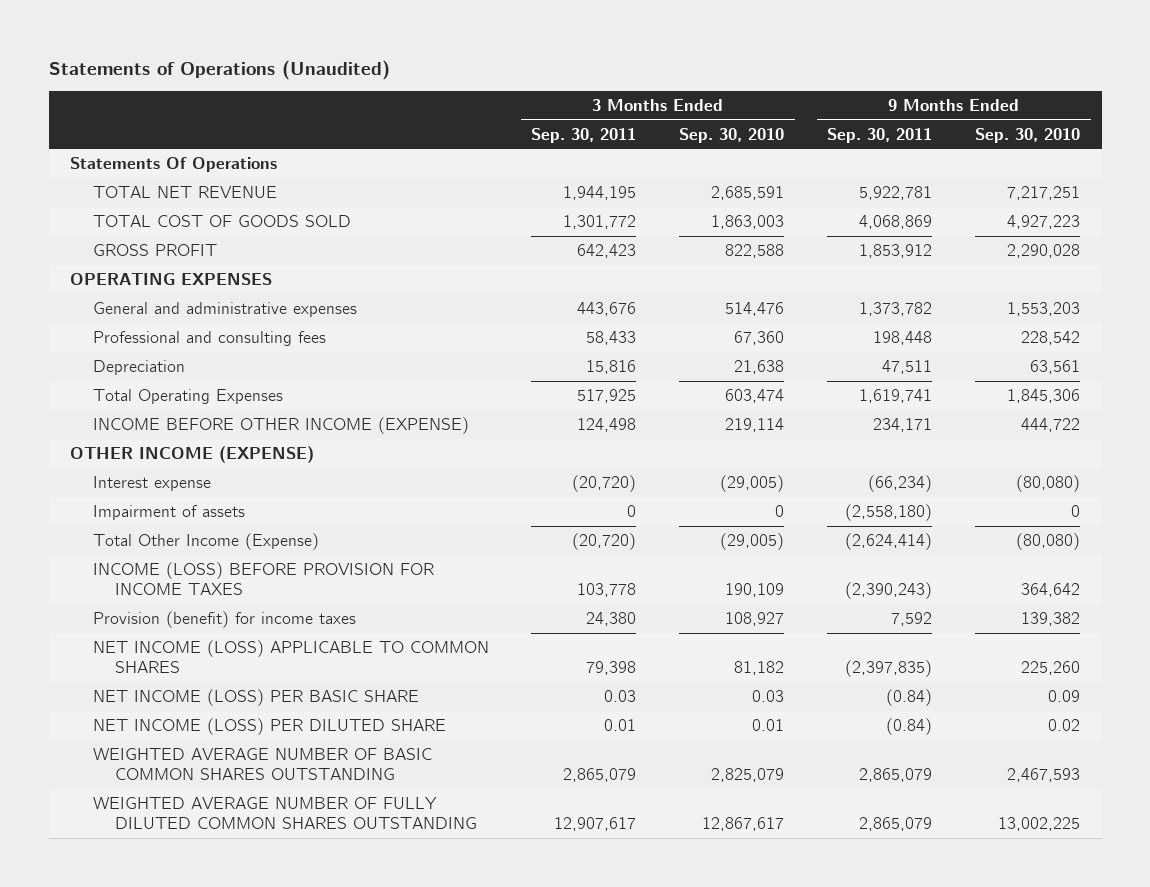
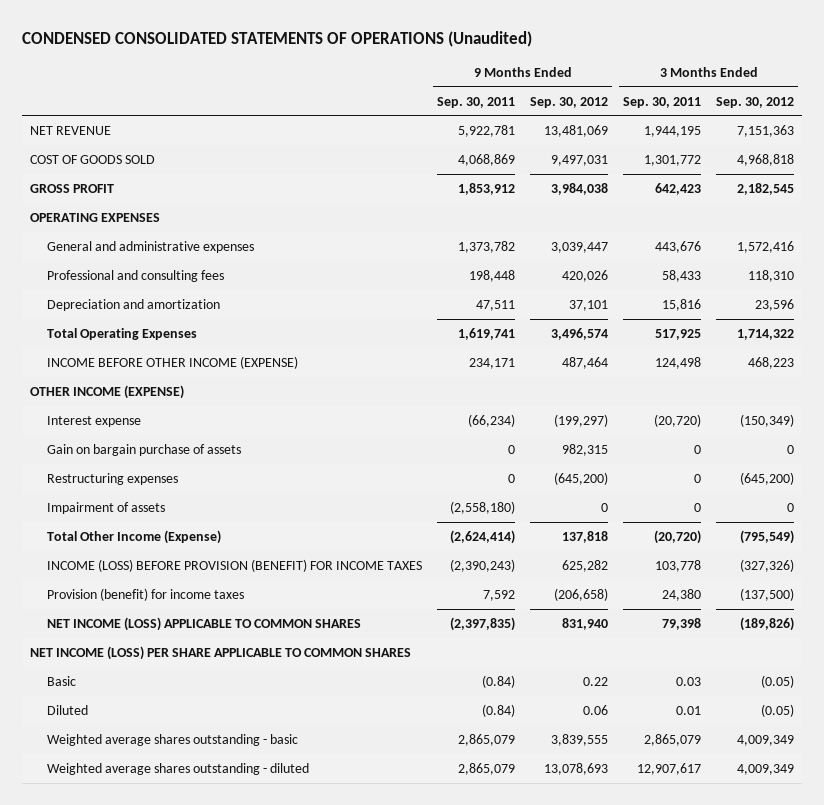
[48,59,390,80] Statements of Operations (Unaudited) -> [22,31,533,48] CONDENSED CONSOLIDATED STATEMENTS OF OPERATIONS (Unaudited)
[679,128,785,144] Sep. 30, 2010 -> none
[975,128,1081,144] Sep. 30, 2010 -> none
none -> [530,96,609,108] Sep. 30, 2012
none -> [716,96,795,108] Sep. 30, 2012
[70,157,278,173] Statements Of Operations -> none
[92,186,277,199] TOTAL NET REVENUE -> [29,125,111,135] NET REVENUE
[92,215,351,228] TOTAL COST OF GOODS SOLD -> [29,154,155,164] COST OF GOODS SOLD
[92,360,185,376] Depreciation -> [47,298,221,311] Depreciation and amortization
none -> [47,443,242,456] Gain on bargain purchase of assets
none -> [47,472,179,485] Restructuring expenses
[92,562,434,596] INCOME (LOSS) BEFORE PROVISION FOR INCOME TAXES -> [47,558,423,572] INCOME (LOSS) BEFORE PROVISION (BENEFIT) FOR INCOME TAXES
none -> [29,645,411,660] NET INCOME (LOSS) PER SHARE APPLICABLE TO COMMON SHARES
[92,689,419,707] NET INCOME (LOSS) PER BASIC SHARE -> [47,675,77,686] Basic
[92,718,446,736] NET INCOME (LOSS) PER DILUTED SHARE -> [47,704,89,715] Diluted
[92,748,432,781] WEIGHTED AVERAGE NUMBER OF BASIC COMMON SHARES OUTSTANDING -> [47,733,299,746] Weighted average shares outstanding - basic
[92,797,478,830] WEIGHTED AVERAGE NUMBER OF FULLY DILUTED COMMON SHARES OUTSTANDING -> [47,762,310,775] Weighted average shares outstanding - diluted

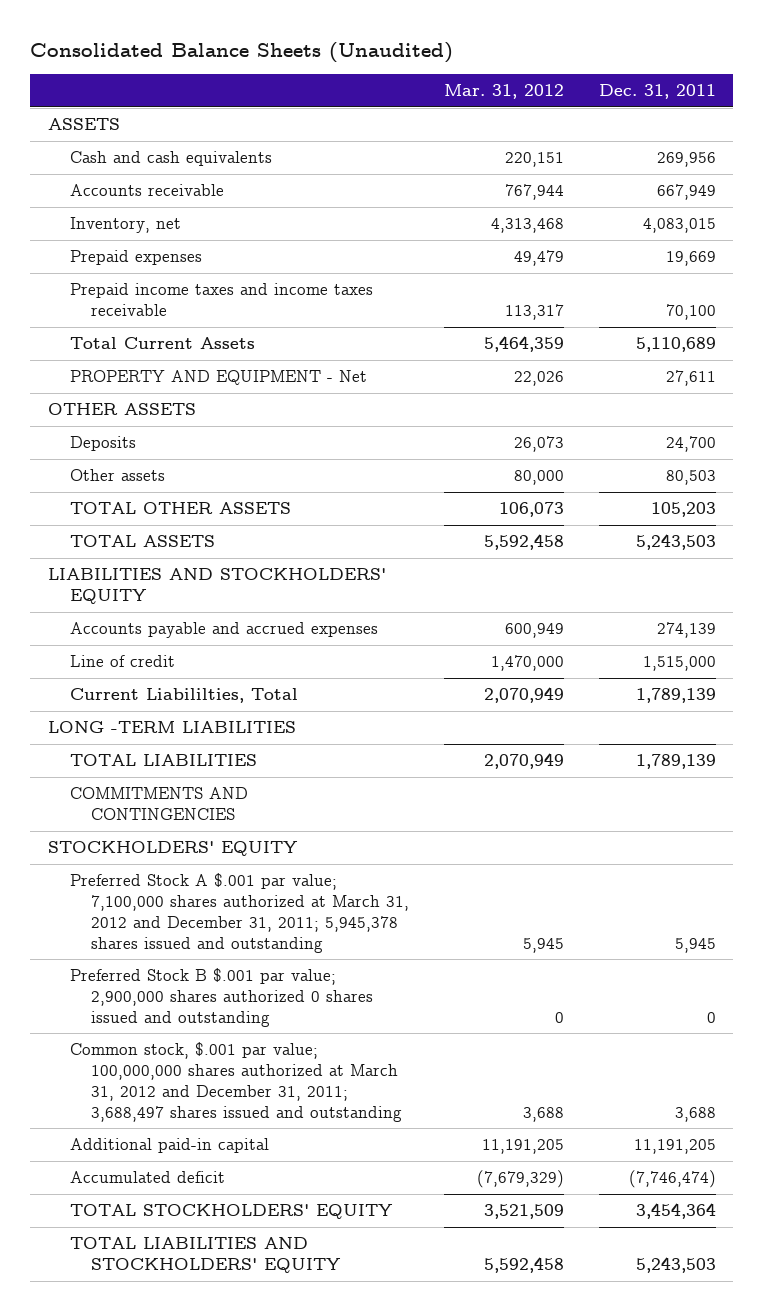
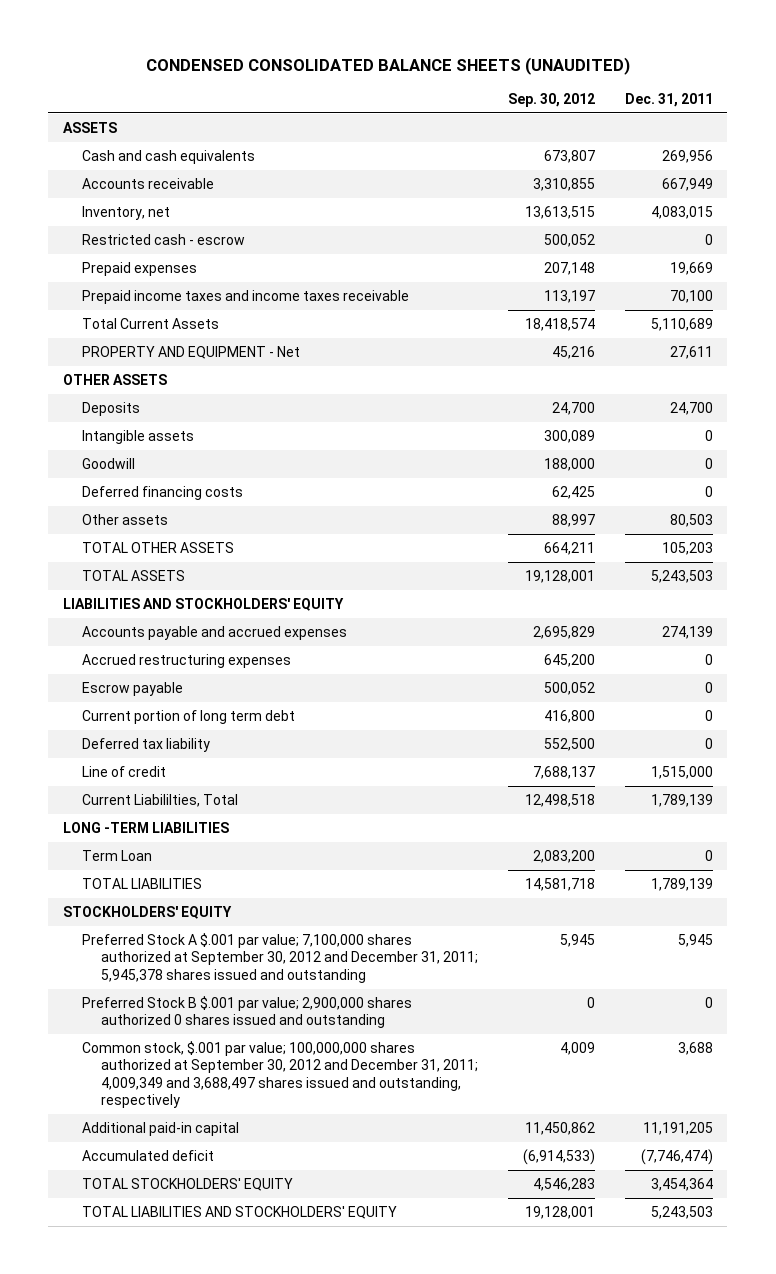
[30,41,454,63] Consolidated Balance Sheets (Unaudited) -> [145,56,630,75] CONDENSED CONSOLIDATED BALANCE SHEETS (UNAUDITED)
[444,84,565,100] Mar. 31, 2012 -> none
none -> [508,92,596,107] Sep. 30, 2012
none -> [82,233,246,245] Restricted cash - escrow
none -> [82,429,195,444] Intangible assets
none -> [82,457,136,469] Goodwill
none -> [82,485,244,500] Deferred financing costs
none -> [82,653,292,668] Accrued restructuring expenses
none -> [82,681,184,696] Escrow payable
none -> [82,709,296,724] Current portion of long term debt
none -> [82,737,211,752] Deferred tax liability
none -> [82,849,153,861] Term Loan
[69,787,248,821] COMMITMENTS AND CONTINGENCIES -> none
[69,873,410,953] Preferred Stock A $.001 par value; 7,100,000 shares authorized at March 31, 2012 and December 31, 2011; 5,945,378 shares issued and outstanding -> [82,932,479,983] Preferred Stock A $.001 par value; 7,100,000 shares authorized at September 30, 2012 and December 31, 2011; 5,945,378 shares issued and outstanding
[69,1042,403,1122] Common stock, $.001 par value; 100,000,000 shares authorized at March 31, 2012 and December 31, 2011; 3,688,497 shares issued and outstanding -> [82,1040,479,1109] Common stock, $.001 par value; 100,000,000 shares authorized at September 30, 2012 and December 31, 2011; 4,009,349 and 3,688,497 shares issued and outstanding, respectively

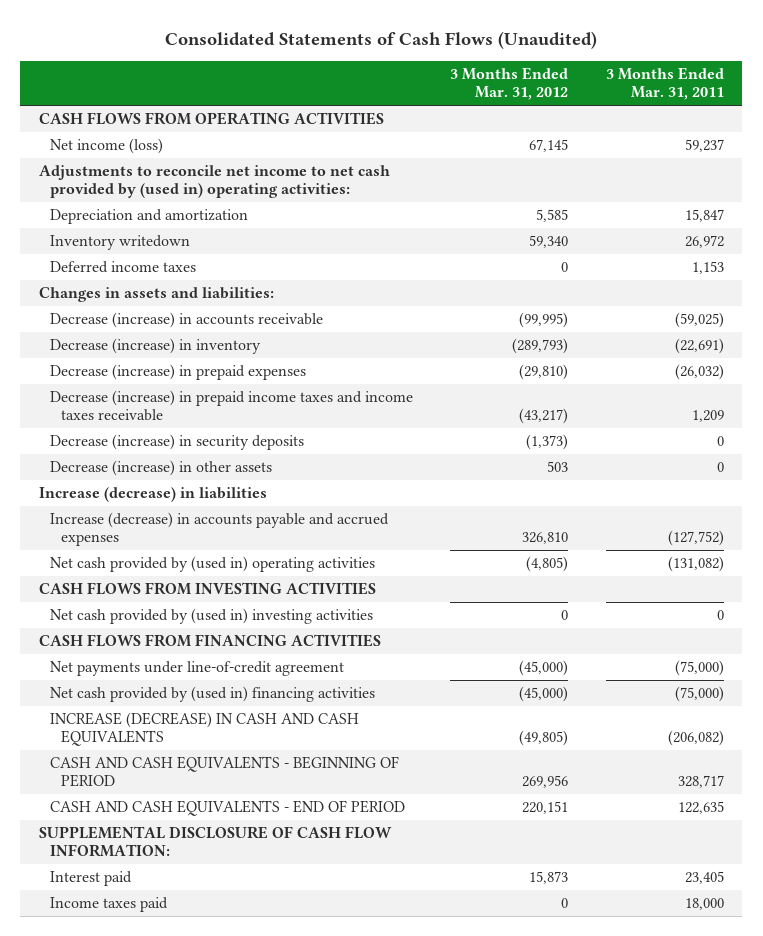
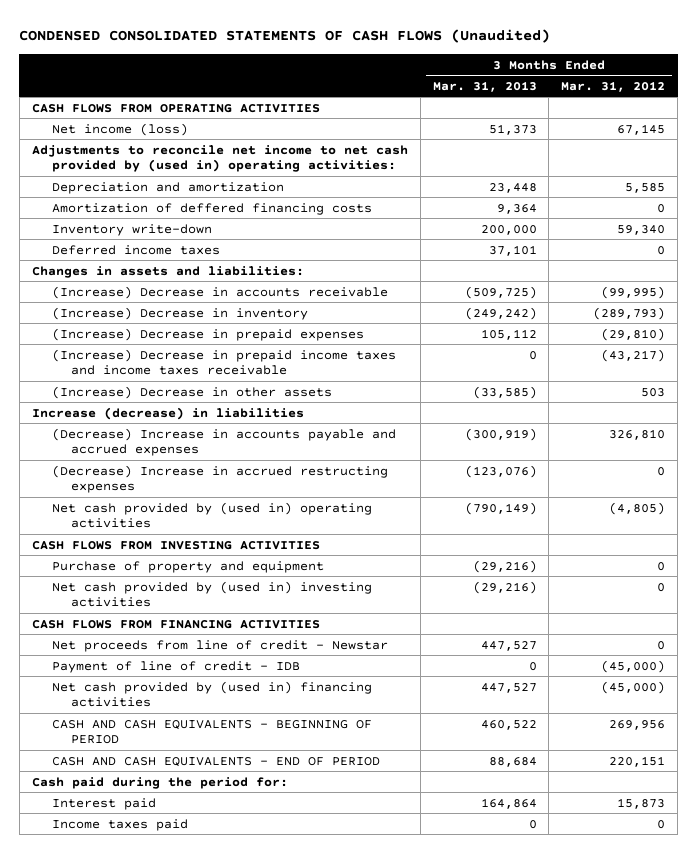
[165,30,598,49] Consolidated Statements of Cash Flows (Unaudited) -> [19,29,551,44] CONDENSED CONSOLIDATED STATEMENTS OF CASH FLOWS (Unaudited)
[605,66,724,101] 3 Months Ended Mar. 31, 2011 -> none
none -> [432,80,537,92] Mar. 31, 2013
none -> [51,202,372,215] Amortization of deffered financing costs
[50,235,191,251] Inventory writedown -> [51,223,212,236] Inventory write-down
[50,434,305,451] Decrease (increase) in security deposits -> none
[50,312,324,329] Decrease (increase) in accounts receivable -> [51,285,388,299] (Increase) Decrease in accounts receivable
[50,338,262,355] Decrease (increase) in inventory -> [51,306,308,320] (Increase) Decrease in inventory
[50,364,307,381] Decrease (increase) in prepaid expenses -> [51,327,364,341] (Increase) Decrease in prepaid expenses
[50,390,414,422] Decrease (increase) in prepaid income taxes and income taxes receivable -> [51,348,396,376] (Increase) Decrease in prepaid income taxes and income taxes receivable
[50,460,273,477] Decrease (increase) in other assets -> [51,385,332,399] (Increase) Decrease in other assets
[50,512,390,547] Increase (decrease) in accounts payable and accrued expenses -> [51,427,396,457] (Decrease) Increase in accounts payable and accrued expenses
none -> [51,464,388,494] (Decrease) Increase in accrued restructing expenses
none -> [51,560,324,573] Purchase of property and equipment
none -> [51,639,388,652] Net proceeds from line of credit - Newstar
[50,661,345,677] Net payments under line-of-credit agreement -> [51,660,300,673] Payment of line of credit - IDB
[50,712,360,747] INCREASE (DECREASE) IN CASH AND CASH EQUIVALENTS -> none
[38,826,392,858] SUPPLEMENTAL DISCLOSURE OF CASH FLOW INFORMATION: -> [31,776,288,789] Cash paid during the period for:

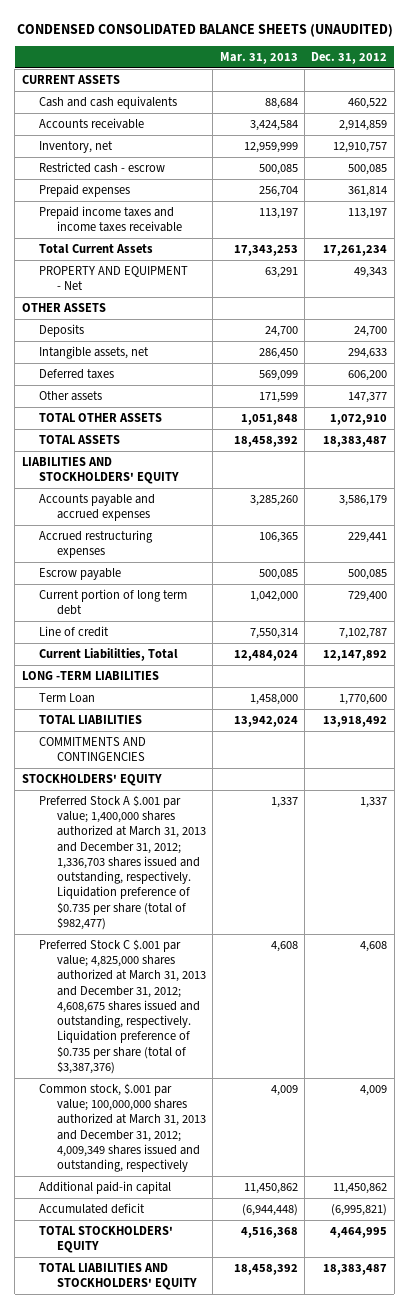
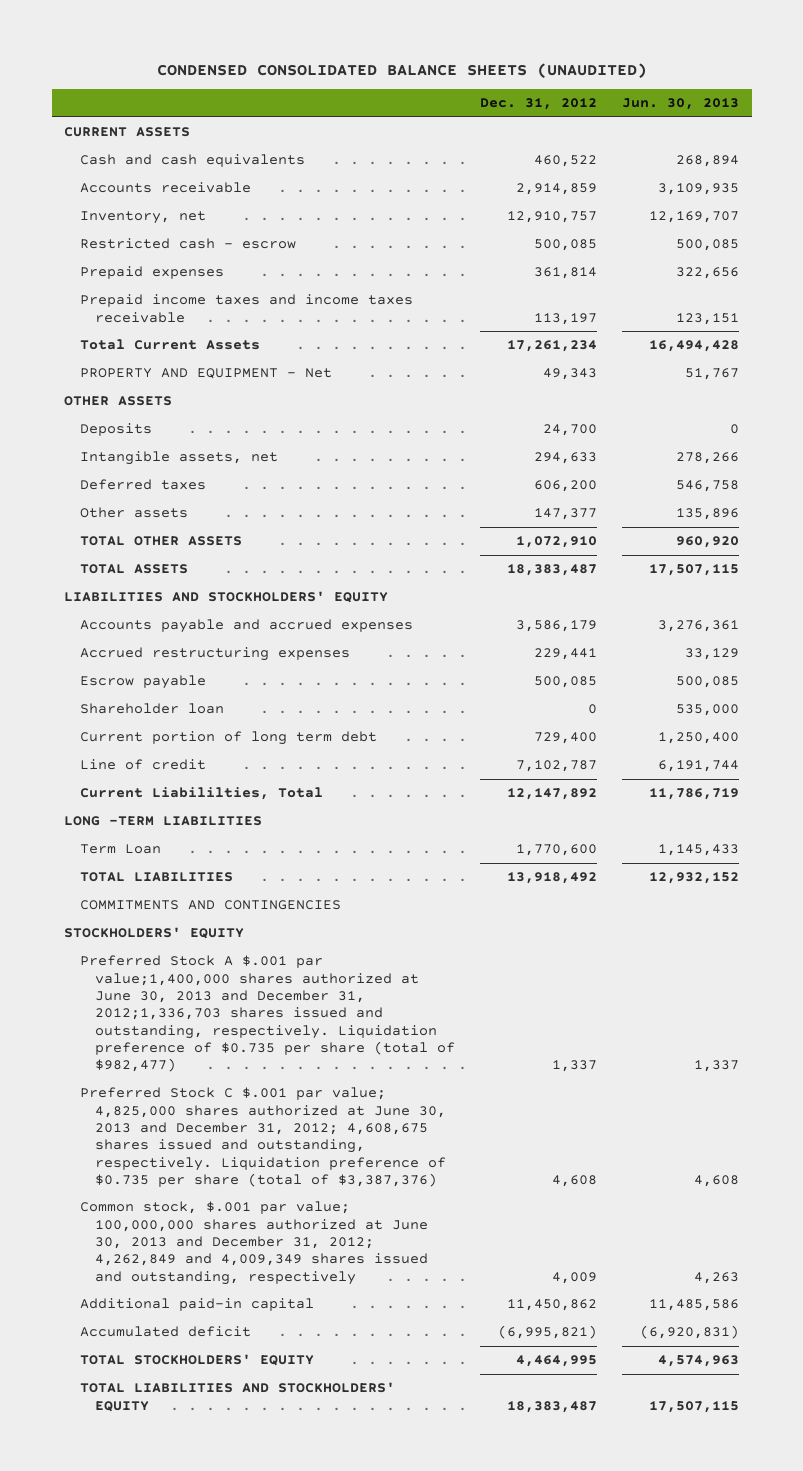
[219,52,298,65] Mar. 31, 2013 -> none
none -> [622,98,740,111] Jun. 30, 2013
none -> [79,703,224,715] Shareholder loan
[39,794,206,930] Preferred Stock A $.001 par value; 1,400,000 shares authorized at March 31, 2013 and December 31, 2012; 1,336,703 shares issued and outstanding, respectively. Liquidation preference of $0.735 per share (total of $982,477) -> [79,955,455,1073] Preferred Stock A $.001 par value;1,400,000 shares authorized at June 30, 2013 and December 31, 2012;1,336,703 shares issued and outstanding, respectively. Liquidation preference of $0.735 per share (total of $982,477)
[39,938,206,1074] Preferred Stock C $.001 par value; 4,825,000 shares authorized at March 31, 2013 and December 31, 2012; 4,608,675 shares issued and outstanding, respectively. Liquidation preference of $0.735 per share (total of $3,387,376) -> [79,1087,446,1188] Preferred Stock C $.001 par value; 4,825,000 shares authorized at June 30, 2013 and December 31, 2012; 4,608,675 shares issued and outstanding, respectively. Liquidation preference of $0.735 per share (total of $3,387,376)
[39,1082,206,1173] Common stock, $.001 par value; 100,000,000 shares authorized at March 31, 2013 and December 31, 2012; 4,009,349 shares issued and outstanding, respectively -> [79,1201,428,1285] Common stock, $.001 par value; 100,000,000 shares authorized at June 30, 2013 and December 31, 2012; 4,262,849 and 4,009,349 shares issued and outstanding, respectively

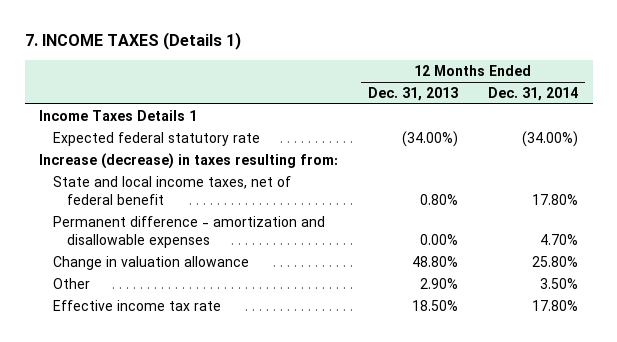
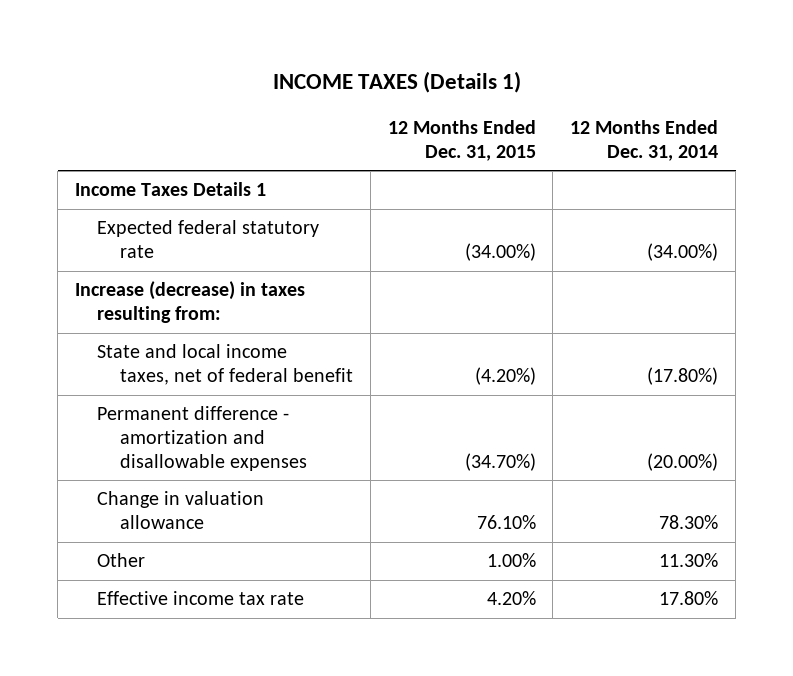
[24,32,241,51] 7. INCOME TAXES (Details 1) -> [272,70,521,93] INCOME TAXES (Details 1)
[368,86,459,101] Dec. 31, 2013 -> none
none -> [387,120,536,161] 12 Months Ended Dec. 31, 2015
[531,193,578,205] 17.80% -> [647,367,719,386] (17.80%)
[539,233,578,245] 4.70% -> [647,452,719,471] (20.00%)
[531,255,578,267] 25.80% -> [659,515,719,530] 78.30%
[539,277,578,289] 3.50% -> [659,553,719,568] 11.30%

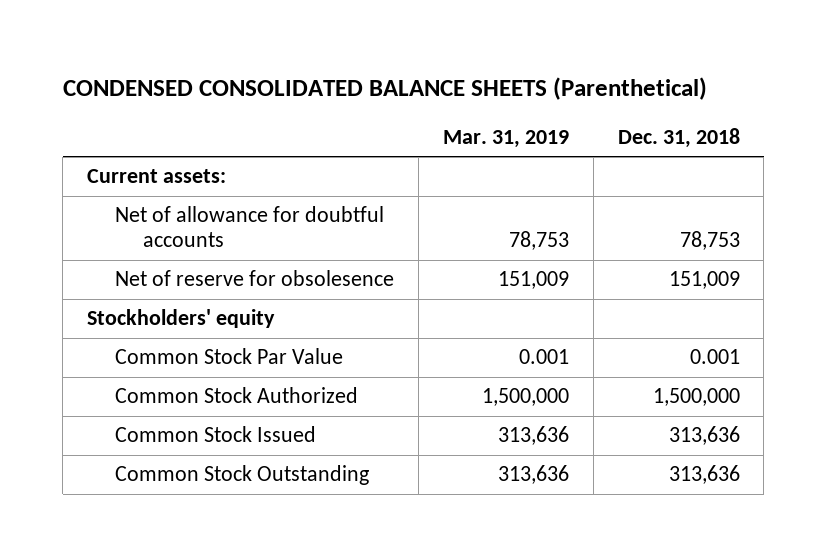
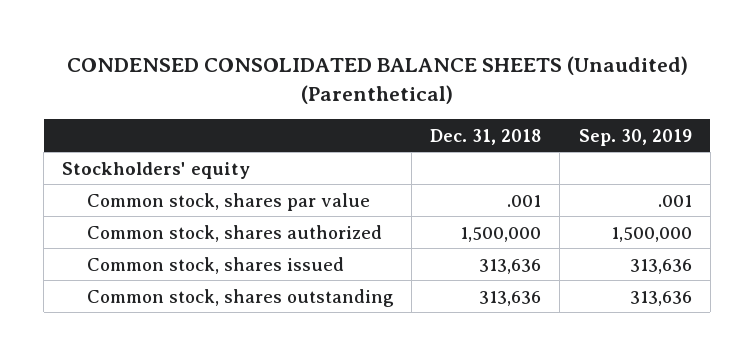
[62,77,707,101] CONDENSED CONSOLIDATED BALANCE SHEETS (Parenthetical) -> [66,56,688,104] CONDENSED CONSOLIDATED BALANCE SHEETS (Unaudited) (Parenthetical)
[442,130,569,149] Mar. 31, 2019 -> none
none -> [578,128,692,146] Sep. 30, 2019
[87,169,227,184] Current assets: -> none
[115,206,385,248] Net of allowance for doubtful accounts -> none
[115,270,395,287] Net of reserve for obsolesence -> none
[115,348,344,365] Common Stock Par Value -> [87,192,371,211] Common stock, shares par value
[689,349,740,365] 0.001 -> [507,194,542,207] .001
[115,387,359,404] Common Stock Authorized -> [87,224,383,242] Common stock, shares authorized
[115,426,317,443] Common Stock Issued -> [87,256,345,274] Common stock, shares issued
[115,465,370,486] Common Stock Outstanding -> [87,288,395,307] Common stock, shares outstanding

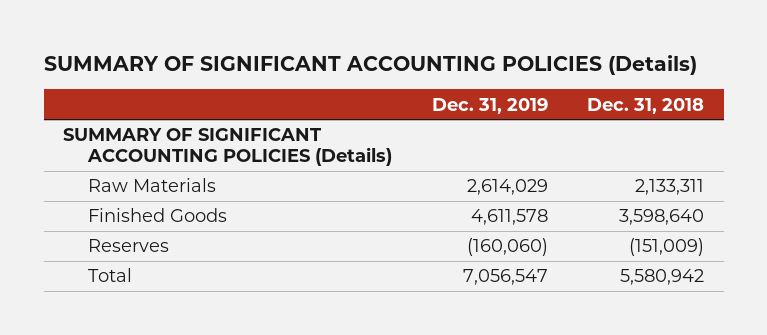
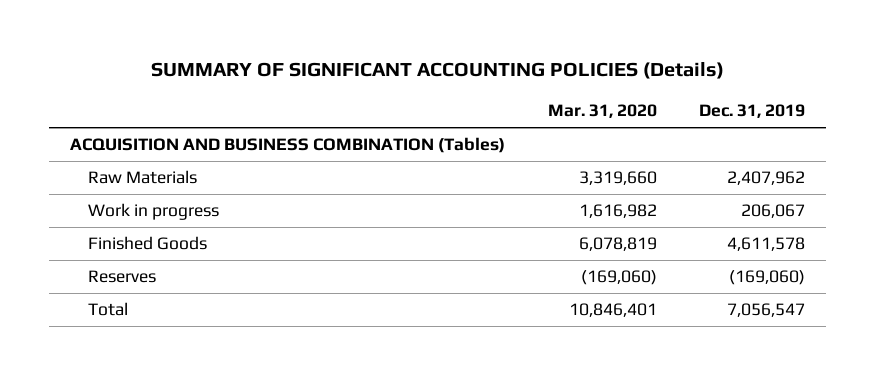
[586,97,704,114] Dec. 31, 2018 -> none
none -> [547,104,657,119] Mar. 31, 2020
[63,128,393,167] SUMMARY OF SIGNIFICANT ACCOUNTING POLICIES (Details) -> [70,137,506,154] ACQUISITION AND BUSINESS COMBINATION (Tables)
[466,179,548,196] 2,614,029 -> [727,171,806,186] 2,407,962
none -> [87,203,219,221] Work in progress
[466,238,548,257] (160,060) -> [729,270,806,286] (169,060)

